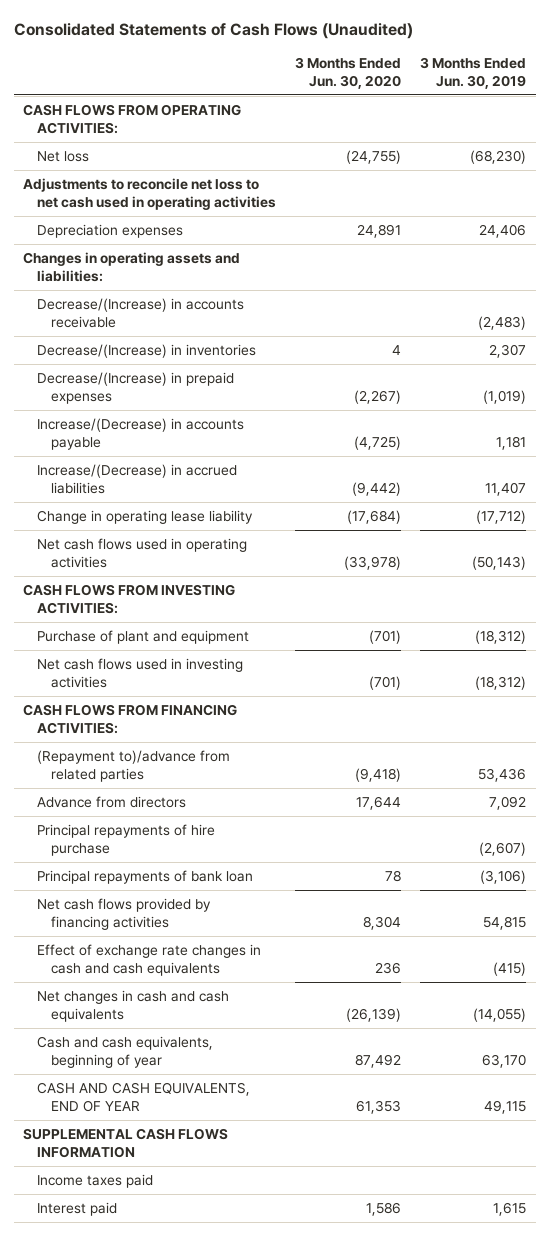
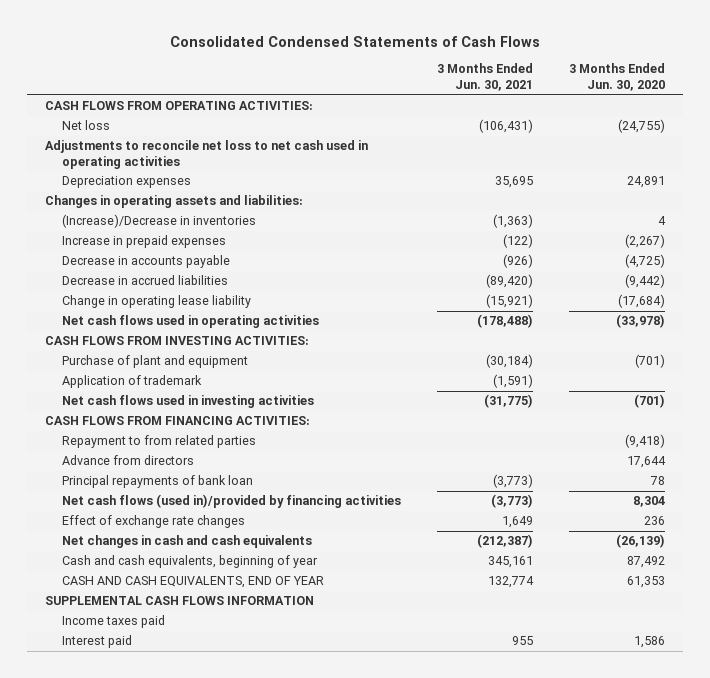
[13,23,413,40] Consolidated Statements of Cash Flows (Unaudited) -> [170,35,541,47] Consolidated Condensed Statements of Cash Flows
[420,57,527,89] 3 Months Ended Jun. 30, 2019 -> none
none -> [436,63,533,92] 3 Months Ended Jun. 30, 2021
[37,298,245,328] Decrease/(Increase) in accounts receivable -> none
[37,344,257,359] Decrease/(Increase) in inventories -> [61,214,256,229] (Increase)/Decrease in inventories
[37,372,235,404] Decrease/(Increase) in prepaid expenses -> [61,235,226,249] Increase in prepaid expenses
[37,418,245,450] Increase/(Decrease) in accounts payable -> [61,255,230,269] Decrease in accounts payable
[37,464,238,494] Increase/(Decrease) in accrued liabilities -> [61,275,228,286] Decrease in accrued liabilities
none -> [61,375,202,389] Application of trademark
[37,750,231,782] (Repayment to)/advance from related parties -> [61,435,256,449] Repayment to from related parties
[37,824,216,856] Principal repayments of hire purchase -> none
[37,898,212,930] Net cash flows provided by financing activities -> [61,494,401,509] Net cash flows (used in)/provided by financing activities
[37,944,262,976] Effect of exchange rate changes in cash and cash equivalents -> [61,515,245,529] Effect of exchange rate changes

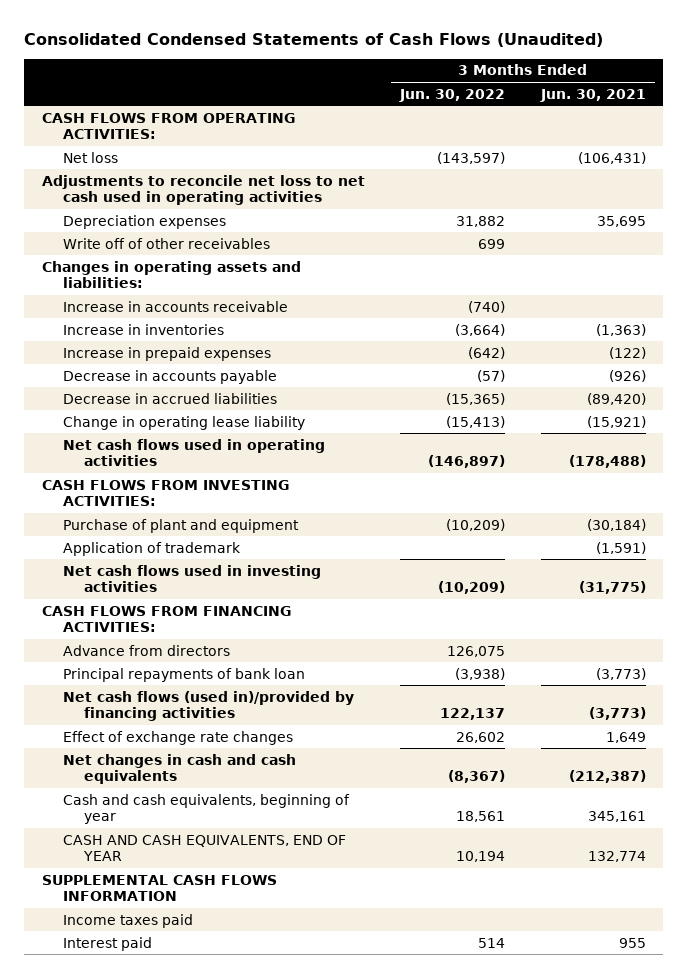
[170,35,541,47] Consolidated Condensed Statements of Cash Flows -> [24,33,604,48] Consolidated Condensed Statements of Cash Flows (Unaudited)
[568,63,665,92] 3 Months Ended Jun. 30, 2020 -> none
none -> [399,88,506,102] Jun. 30, 2022
none -> [62,237,270,249] Write off of other receivables
none -> [62,300,288,312] Increase in accounts receivable
[61,214,256,229] (Increase)/Decrease in inventories -> [62,323,224,335] Increase in inventories
[61,435,256,449] Repayment to from related parties -> none

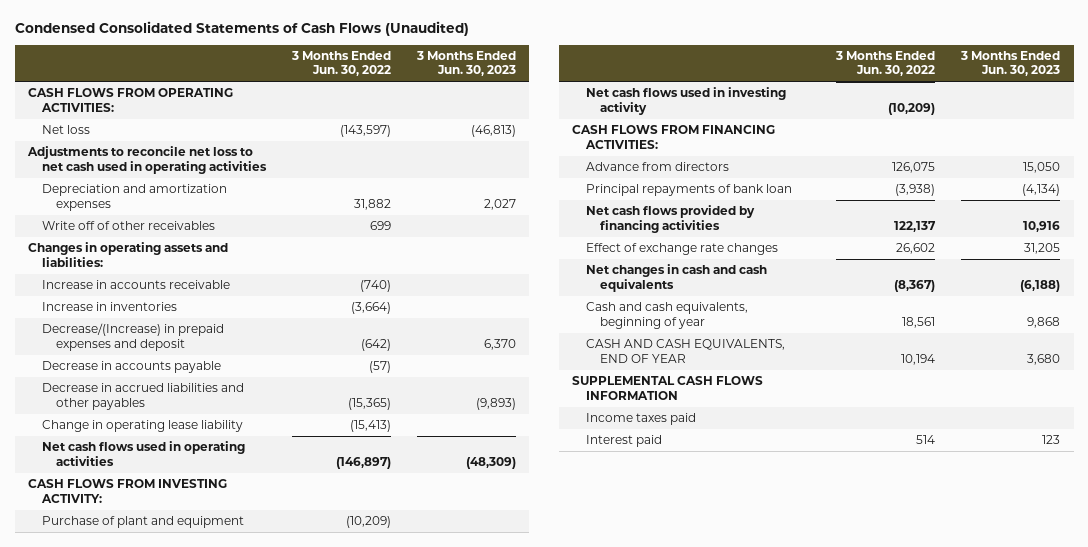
[24,33,604,48] Consolidated Condensed Statements of Cash Flows (Unaudited) -> [14,20,469,36] Condensed Consolidated Statements of Cash Flows (Unaudited)
[539,88,646,102] Jun. 30, 2021 -> none
none -> [416,51,517,77] 3 Months Ended Jun. 30, 2023
[62,214,226,229] Depreciation expenses -> [41,184,227,211] Depreciation and amortization expenses
[62,346,271,361] Increase in prepaid expenses -> [41,323,224,351] Decrease/(Increase) in prepaid expenses and deposit
[62,392,277,404] Decrease in accrued liabilities -> [41,383,244,410] Decrease in accrued liabilities and other payables
[41,479,289,507] CASH FLOWS FROM INVESTING ACTIVITIES: -> [27,479,227,503] CASH FLOWS FROM INVESTING ACTIVITY:
[62,541,241,556] Application of trademark -> none
[62,564,321,593] Net cash flows used in investing activities -> [586,87,787,115] Net cash flows used in investing activity
[62,690,354,722] Net cash flows (used in)/provided by financing activities -> [586,205,756,233] Net cash flows provided by financing activities

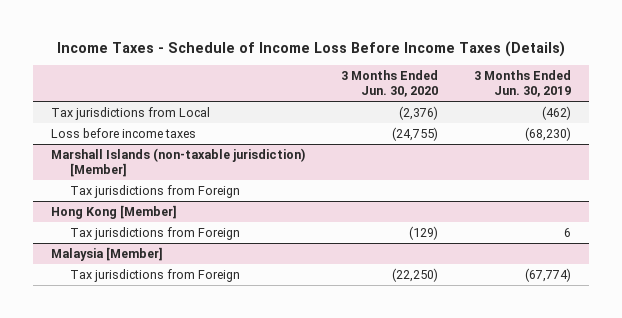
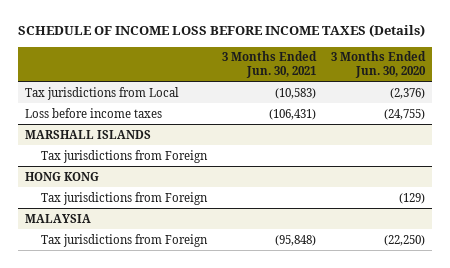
[57,40,566,57] Income Taxes - Schedule of Income Loss Before Income Taxes (Details) -> [17,24,425,38] SCHEDULE OF INCOME LOSS BEFORE INCOME TAXES (Details)
[474,69,572,98] 3 Months Ended Jun. 30, 2019 -> none
none -> [221,51,317,78] 3 Months Ended Jun. 30, 2021
[51,147,306,178] Marshall Islands (non-taxable jurisdiction) [Member] -> [25,129,152,139] MARSHALL ISLANDS
[51,204,178,219] Hong Kong [Member] -> [25,171,100,181] HONG KONG
[51,246,164,261] Malaysia [Member] -> [25,213,92,223] MALAYSIA

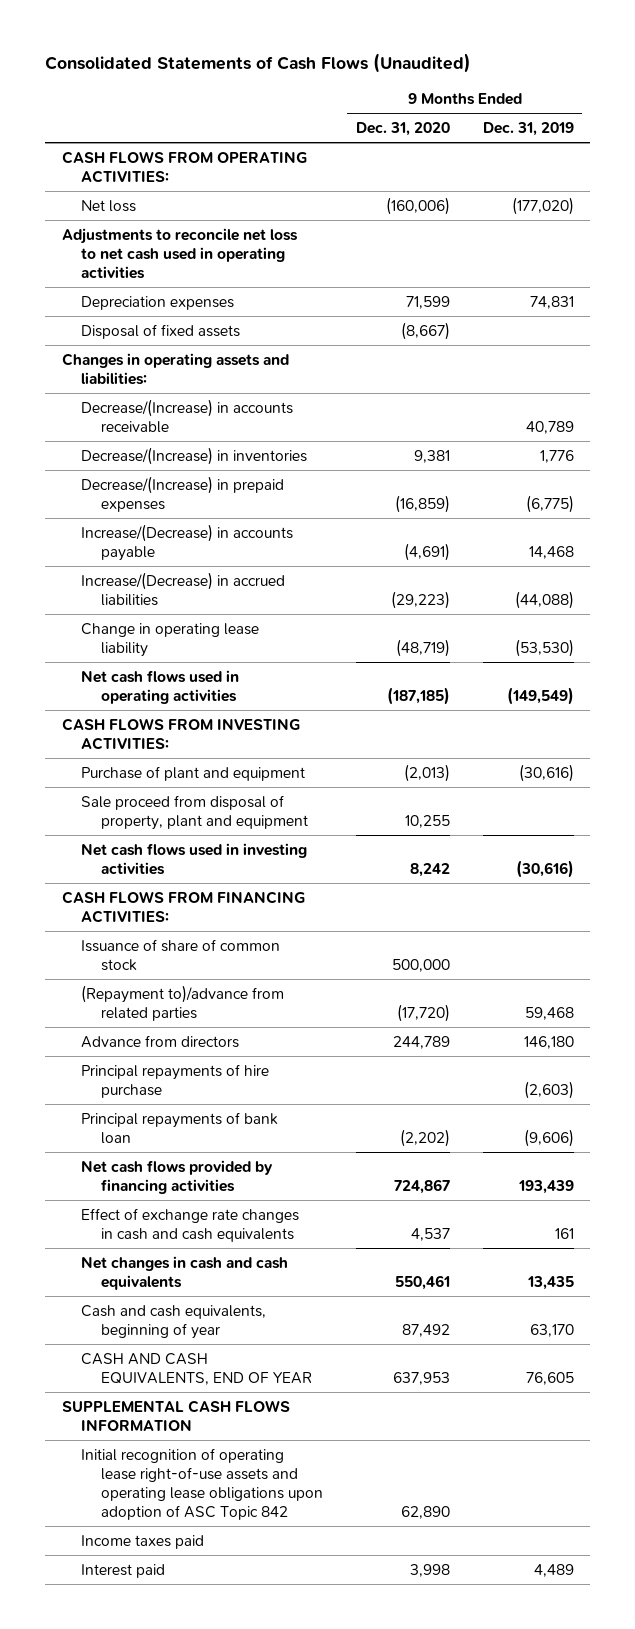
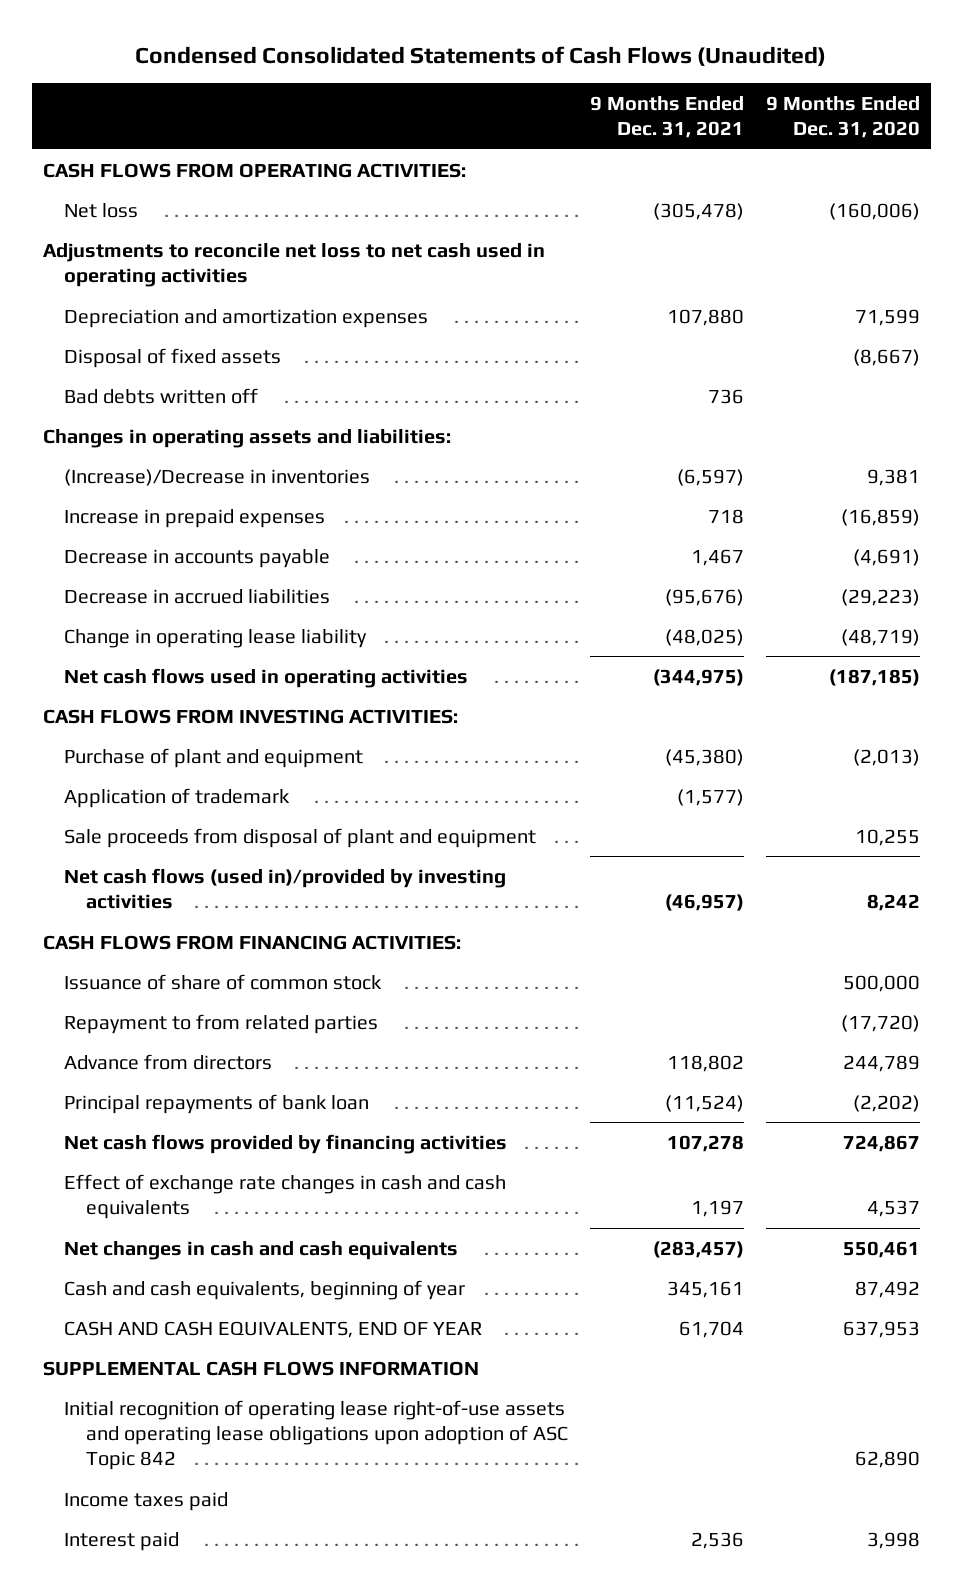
[45,53,472,74] Consolidated Statements of Cash Flows (Unaudited) -> [135,45,827,66] Condensed Consolidated Statements of Cash Flows (Unaudited)
[482,122,574,137] Dec. 31, 2019 -> none
none -> [589,95,744,139] 9 Months Ended Dec. 31, 2021
[81,295,235,310] Depreciation expenses -> [64,308,429,328] Depreciation and amortization expenses
none -> [64,387,259,404] Bad debts written off
[81,398,294,433] Decrease/(Increase) in accounts receivable -> none
[81,446,308,465] Decrease/(Increase) in inventories -> [64,468,371,486] (Increase)/Decrease in inventories
[81,475,285,512] Decrease/(Increase) in prepaid expenses -> [64,508,326,528] Increase in prepaid expenses
[81,523,294,561] Increase/(Decrease) in accounts payable -> [64,548,331,568] Decrease in accounts payable
[81,571,286,606] Increase/(Decrease) in accrued liabilities -> [64,588,331,604] Decrease in accrued liabilities
none -> [64,787,291,808] Application of trademark
[81,794,308,830] Sale proceed from disposal of property, plant and equipment -> [64,827,537,848] Sale proceeds from disposal of plant and equipment
[81,842,308,875] Net cash flows used in investing activities -> [64,867,507,910] Net cash flows (used in)/provided by investing activities
[81,984,285,1021] (Repayment to)/advance from related parties -> [64,1013,379,1034] Repayment to from related parties
[81,1063,270,1098] Principal repayments of hire purchase -> none

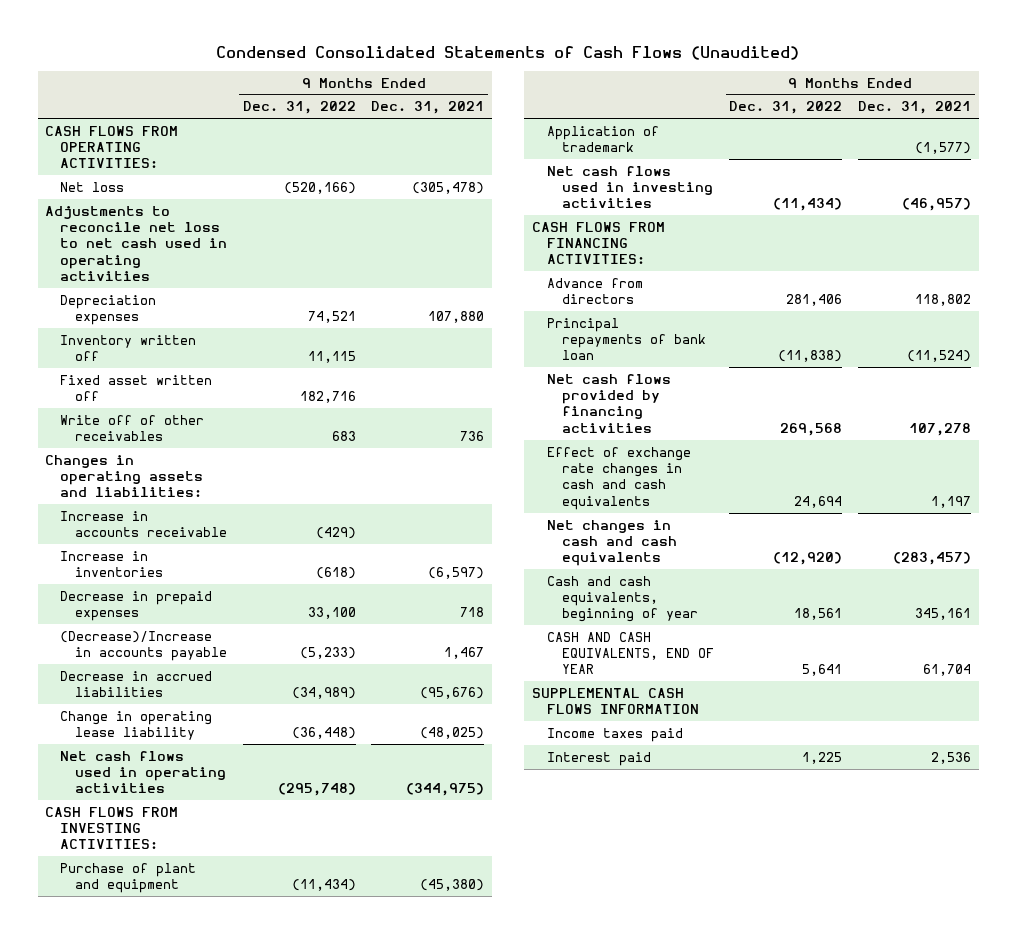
[766,95,921,139] 9 Months Ended Dec. 31, 2020 -> none
none -> [242,101,356,115] Dec. 31, 2022
[64,347,282,368] Disposal of fixed assets -> none
[64,308,429,328] Depreciation and amortization expenses -> [60,294,157,326] Depreciation expenses
none -> [60,334,197,362] Inventory written off
none -> [60,374,213,402] Fixed asset written off
[64,387,259,404] Bad debts written off -> [60,414,205,442] Write off of other receivables
none -> [60,510,228,538] Increase in accounts receivable
[64,468,371,486] (Increase)/Decrease in inventories -> [60,550,164,578] Increase in inventories
[64,508,326,528] Increase in prepaid expenses -> [60,590,213,622] Decrease in prepaid expenses
[64,548,331,568] Decrease in accounts payable -> [60,630,228,662] (Decrease)/Increase in accounts payable
[64,827,537,848] Sale proceeds from disposal of plant and equipment -> none
[64,867,507,910] Net cash flows (used in)/provided by investing activities -> [546,165,713,209] Net cash flows used in investing activities
[64,973,383,990] Issuance of share of common stock -> none
[64,1013,379,1034] Repayment to from related parties -> none
[64,1399,568,1471] Initial recognition of operating lease right-of-use assets and operating lease obligations upon adoption of ASC Topic 842 -> none

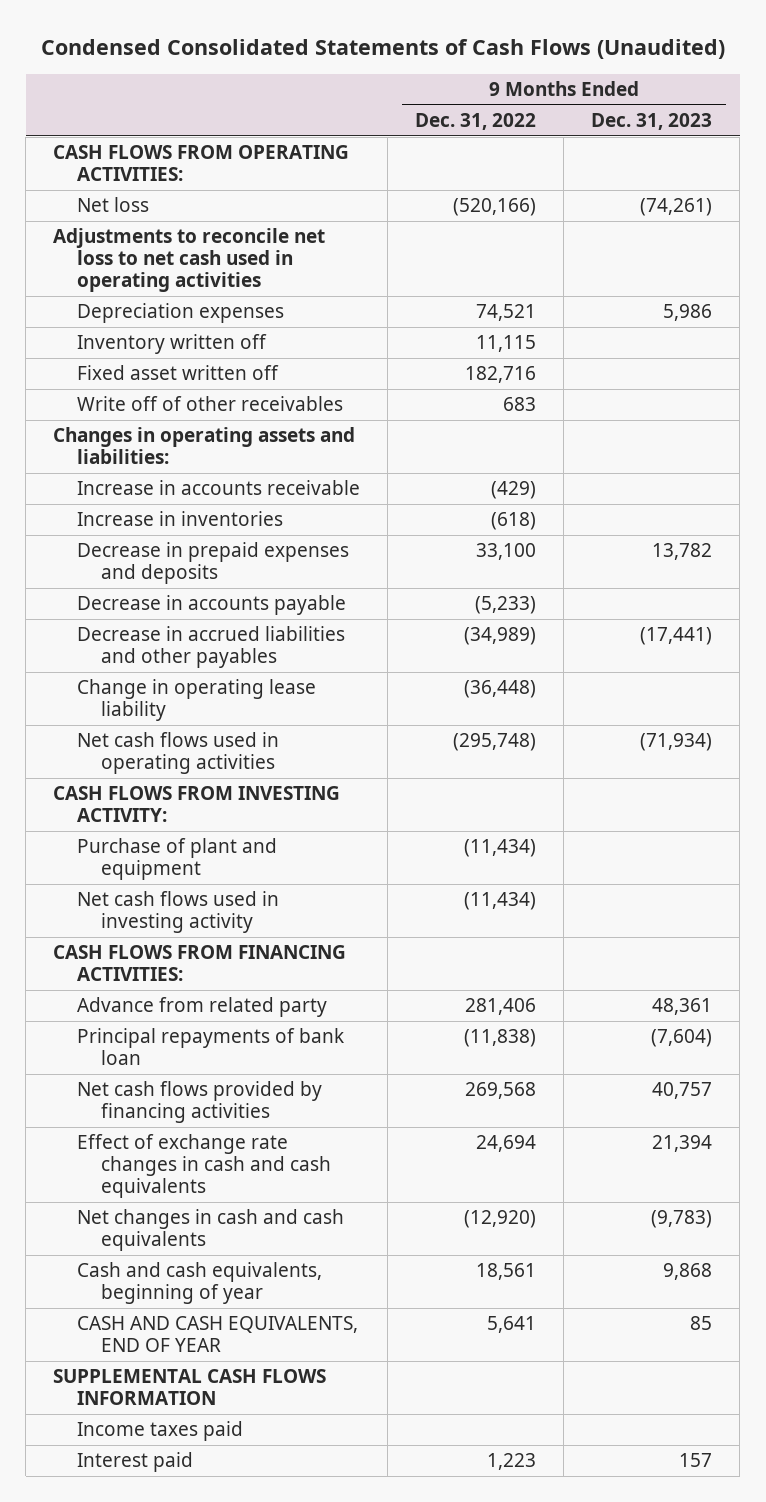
[371,101,485,115] Dec. 31, 2021 -> none
none -> [591,113,713,131] Dec. 31, 2023
[60,590,213,622] Decrease in prepaid expenses -> [77,542,350,585] Decrease in prepaid expenses and deposits
[60,630,228,662] (Decrease)/Increase in accounts payable -> [77,595,347,616] Decrease in accounts payable
[60,670,213,698] Decrease in accrued liabilities -> [77,626,346,669] Decrease in accrued liabilities and other payables
[45,806,179,850] CASH FLOWS FROM INVESTING ACTIVITIES: -> [53,786,341,823] CASH FLOWS FROM INVESTING ACTIVITY:
[546,125,659,153] Application of trademark -> none
[546,165,713,209] Net cash flows used in investing activities -> [77,891,280,934] Net cash flows used in investing activity
[546,277,643,305] Advance from directors -> [77,997,328,1018] Advance from related party
[802,751,843,764] 1,225 -> [487,1453,537,1471] 1,223

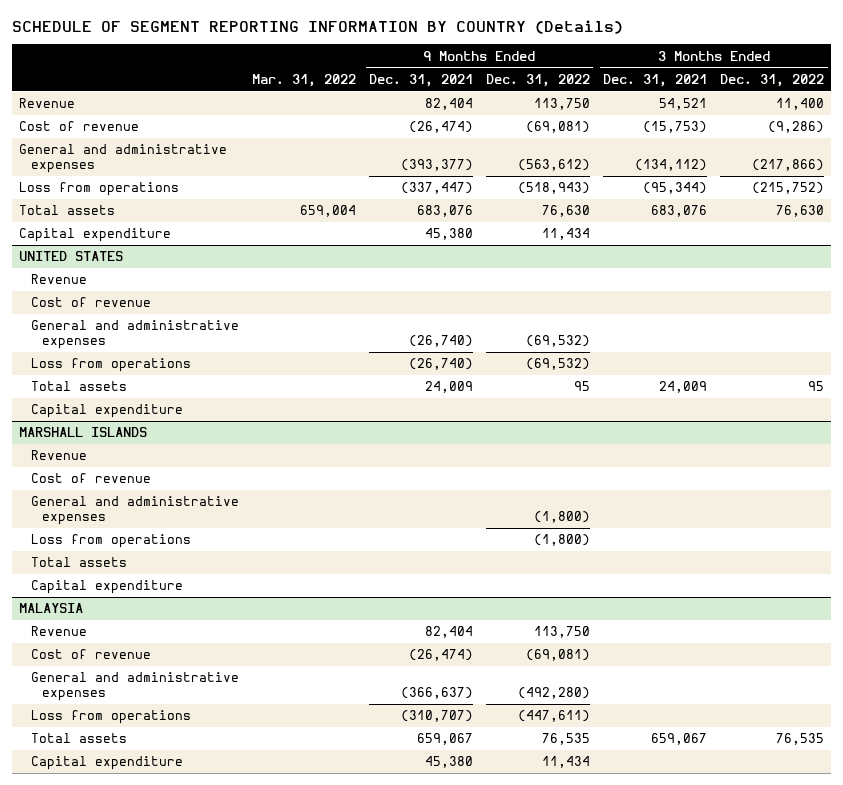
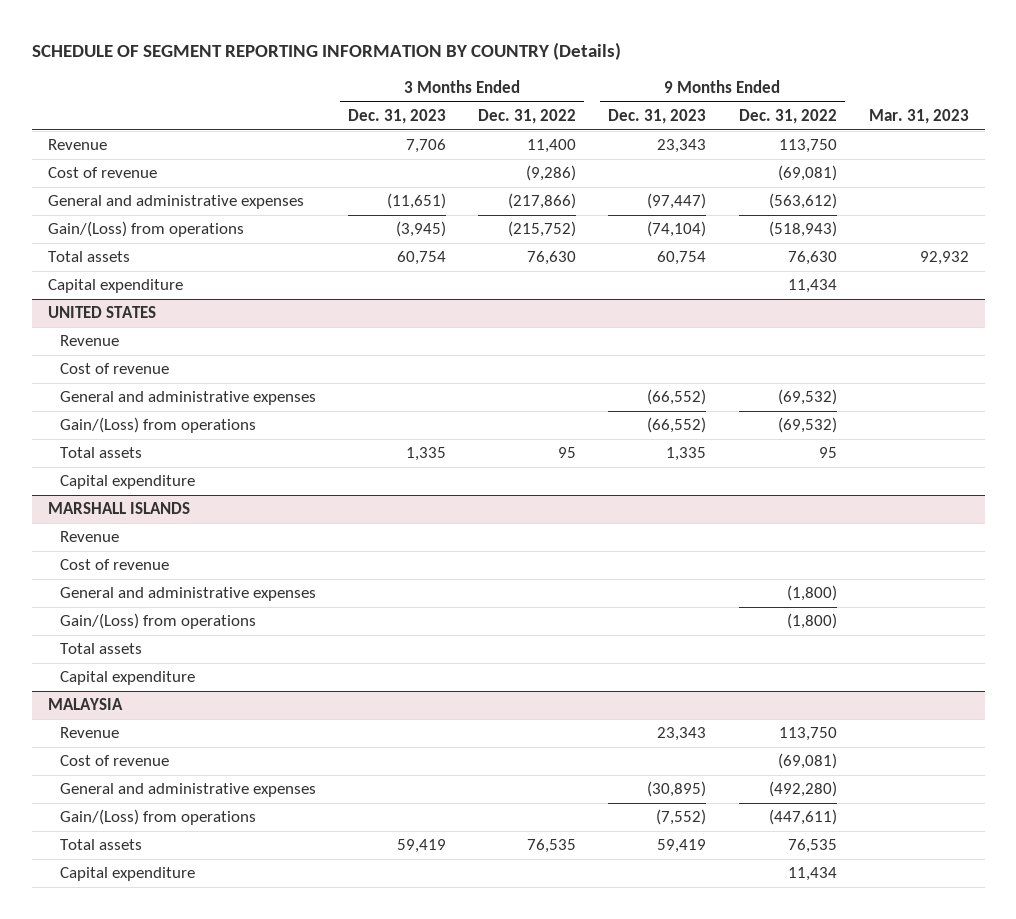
[251,73,356,87] Mar. 31, 2022 -> none
[368,73,473,87] Dec. 31, 2021 -> none
[603,73,708,87] Dec. 31, 2021 -> none
none -> [348,108,447,124] Dec. 31, 2023
none -> [608,108,707,124] Dec. 31, 2023
none -> [868,108,969,124] Mar. 31, 2023
[18,182,179,197] Loss from operations -> [47,221,244,238] Gain/(Loss) from operations
[30,358,191,373] Loss from operations -> [59,417,256,434] Gain/(Loss) from operations
[30,534,191,549] Loss from operations -> [59,613,256,630] Gain/(Loss) from operations
[30,710,191,725] Loss from operations -> [59,809,256,826] Gain/(Loss) from operations

